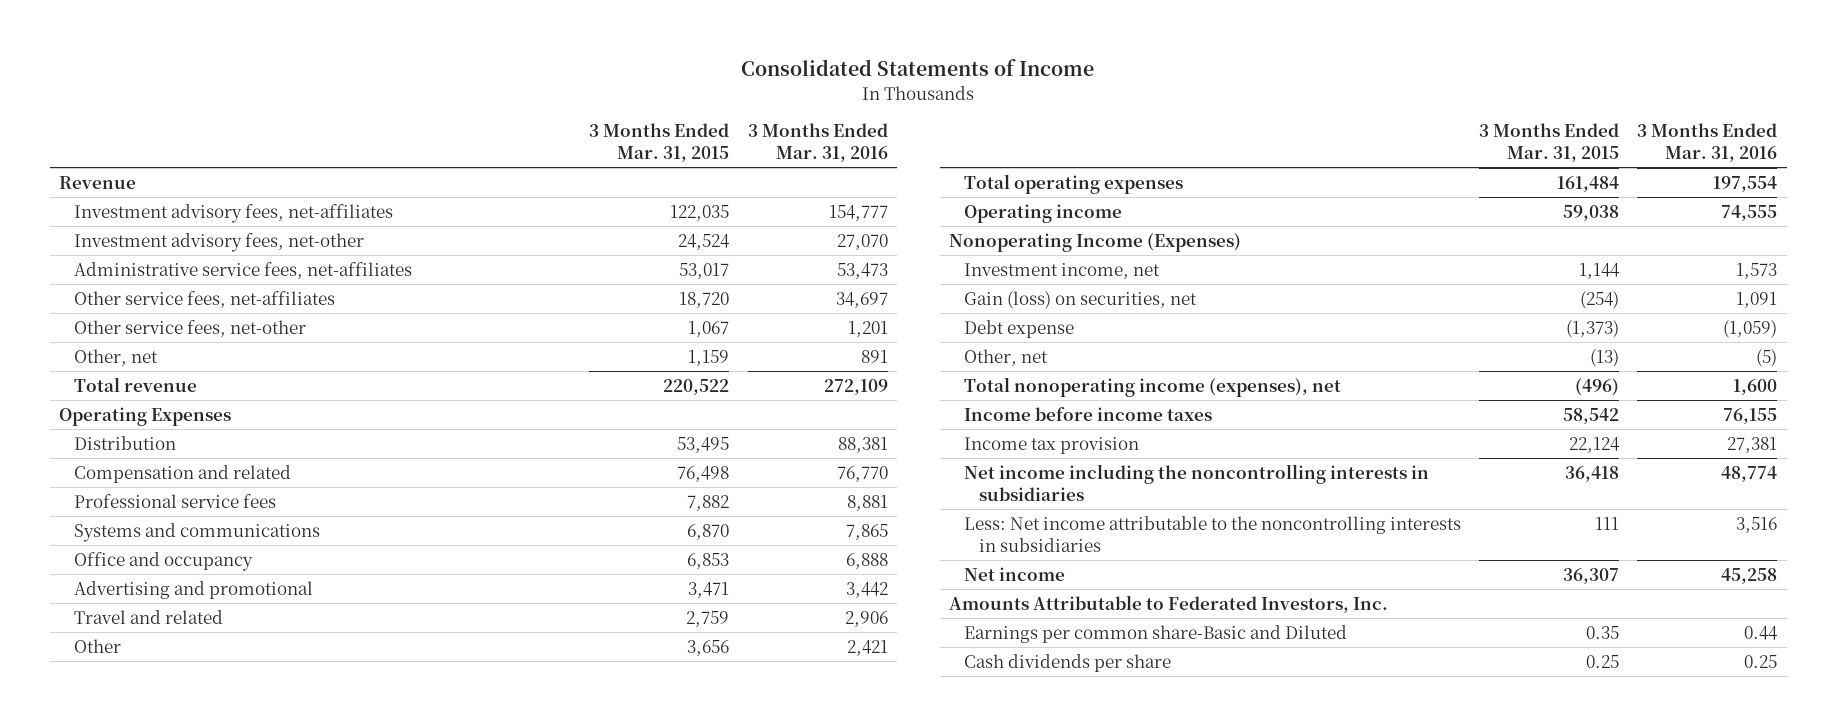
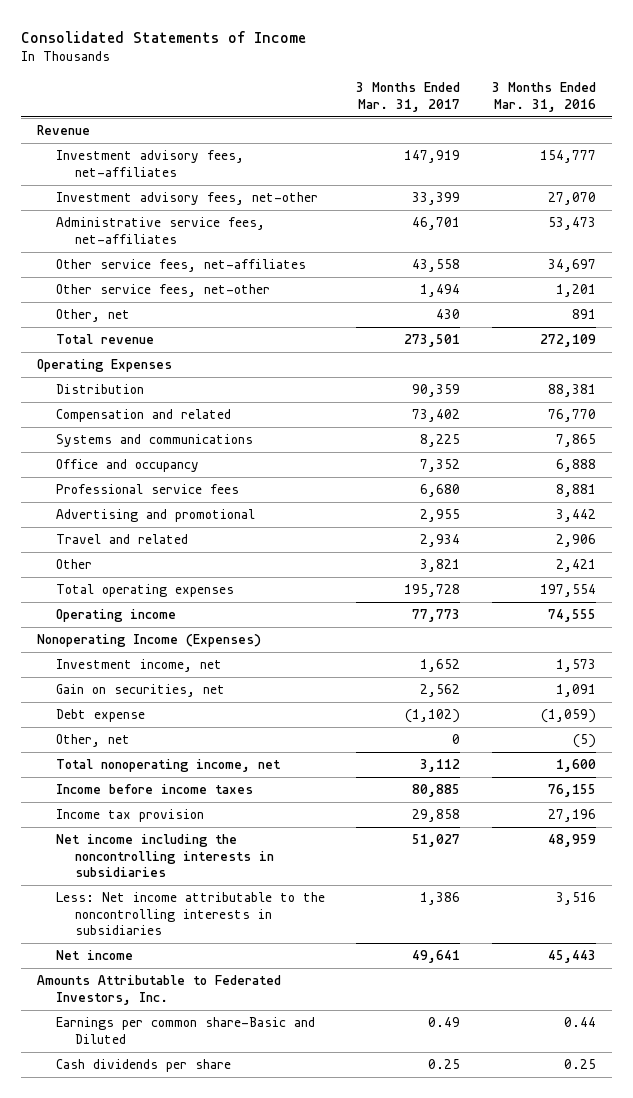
[589,123,730,163] 3 Months Ended Mar. 31, 2015 -> none
none -> [356,82,461,112] 3 Months Ended Mar. 31, 2017
[74,493,277,508] Professional service fees -> [55,484,239,495] Professional service fees
[963,290,1197,309] Gain (loss) on securities, net -> [55,684,225,698] Gain on securities, net
[963,376,1341,397] Total nonoperating income (expenses), net -> [55,759,281,773] Total nonoperating income, net
[1727,436,1778,453] 27,381 -> [547,809,596,823] 27,196
[1721,465,1778,482] 48,774 -> [547,834,596,848] 48,959
[1721,567,1778,584] 45,258 -> [547,950,596,964] 45,443

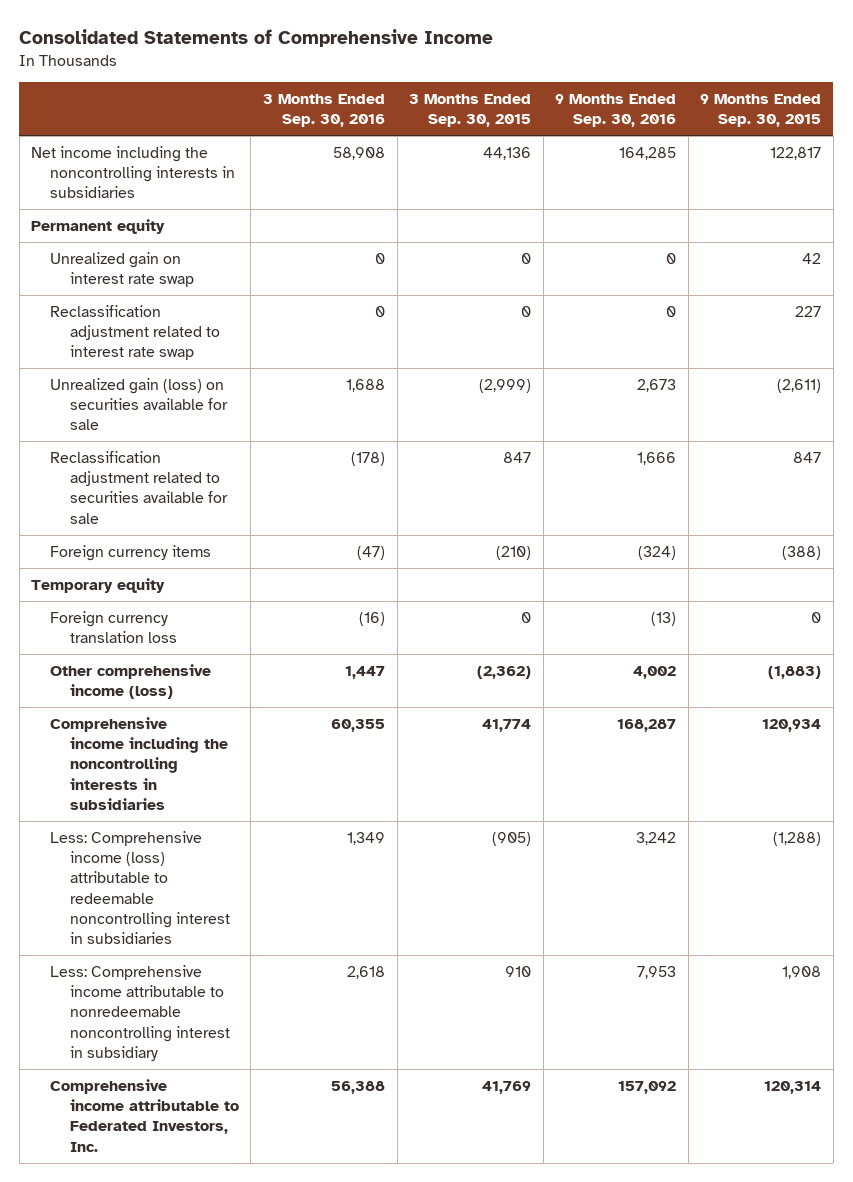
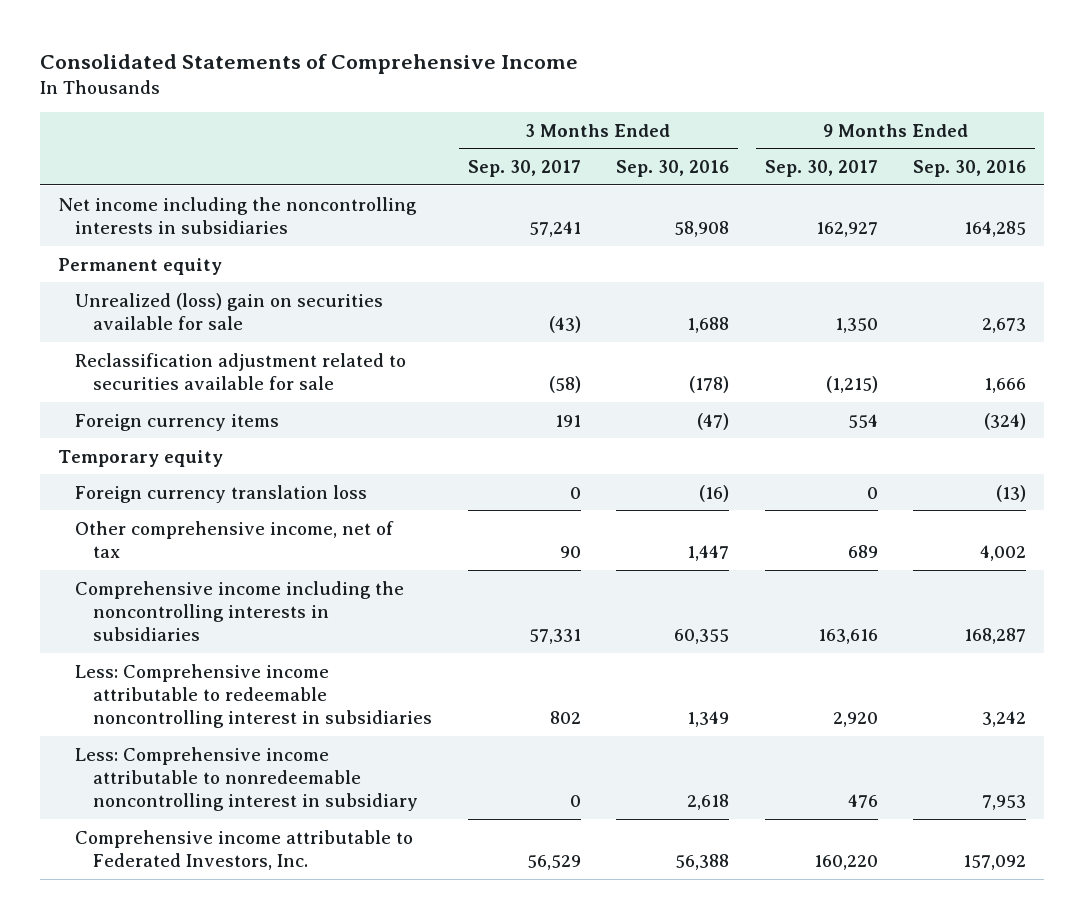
[409,93,532,128] 3 Months Ended Sep. 30, 2015 -> none
[700,93,822,128] 9 Months Ended Sep. 30, 2015 -> none
none -> [467,160,581,178] Sep. 30, 2017
none -> [764,160,878,178] Sep. 30, 2017
[50,251,194,288] Unrealized gain on interest rate swap -> none
[50,304,220,361] Reclassification adjustment related to interest rate swap -> none
[50,377,228,431] Unrealized gain (loss) on securities available for sale -> [75,292,384,330] Unrealized (loss) gain on securities available for sale
[50,663,212,700] Other comprehensive income (loss) -> [75,520,395,558] Other comprehensive income, net of tax
[50,830,230,945] Less: Comprehensive income (loss) attributable to redeemable noncontrolling interest in subsidiaries -> [75,663,433,729] Less: Comprehensive income attributable to redeemable noncontrolling interest in subsidiaries

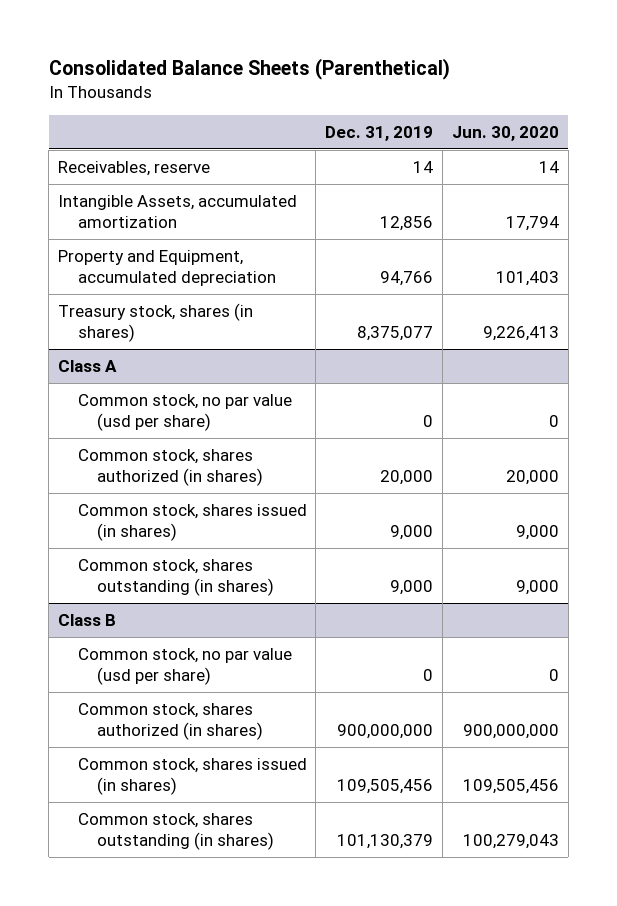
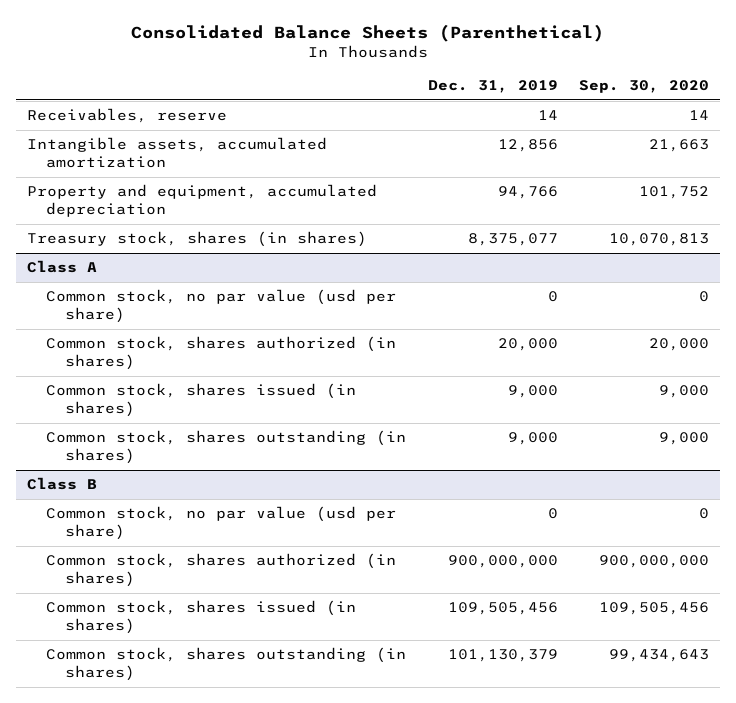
[451,126,559,142] Jun. 30, 2020 -> none
none -> [579,80,710,94] Sep. 30, 2020
[57,194,297,228] Intangible Assets, accumulated amortization -> [26,137,327,169] Intangible assets, accumulated amortization
[57,249,276,286] Property and Equipment, accumulated depreciation -> [26,184,377,218] Property and equipment, accumulated depreciation

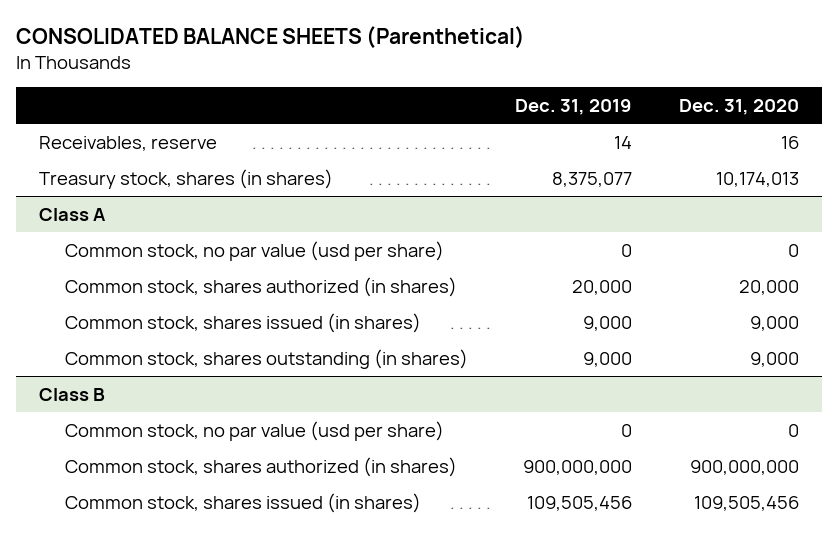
[131,23,605,42] Consolidated Balance Sheets (Parenthetical) -> [15,26,525,49] CONSOLIDATED BALANCE SHEETS (Parenthetical)
[579,80,710,94] Sep. 30, 2020 -> none
none -> [678,98,799,115] Dec. 31, 2020
[26,137,327,169] Intangible assets, accumulated amortization -> none
[26,184,377,218] Property and equipment, accumulated depreciation -> none
[46,647,407,682] Common stock, shares outstanding (in shares) -> none

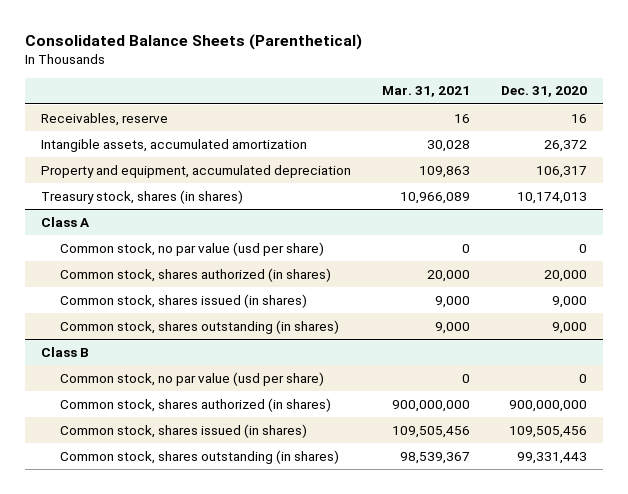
[15,26,525,49] CONSOLIDATED BALANCE SHEETS (Parenthetical) -> [25,34,363,51] Consolidated Balance Sheets (Parenthetical)
[514,98,632,115] Dec. 31, 2019 -> none
none -> [381,86,470,98] Mar. 31, 2021
none -> [40,138,307,152] Intangible assets, accumulated amortization
none -> [40,164,351,178] Property and equipment, accumulated depreciation
none -> [59,449,339,464] Common stock, shares outstanding (in shares)

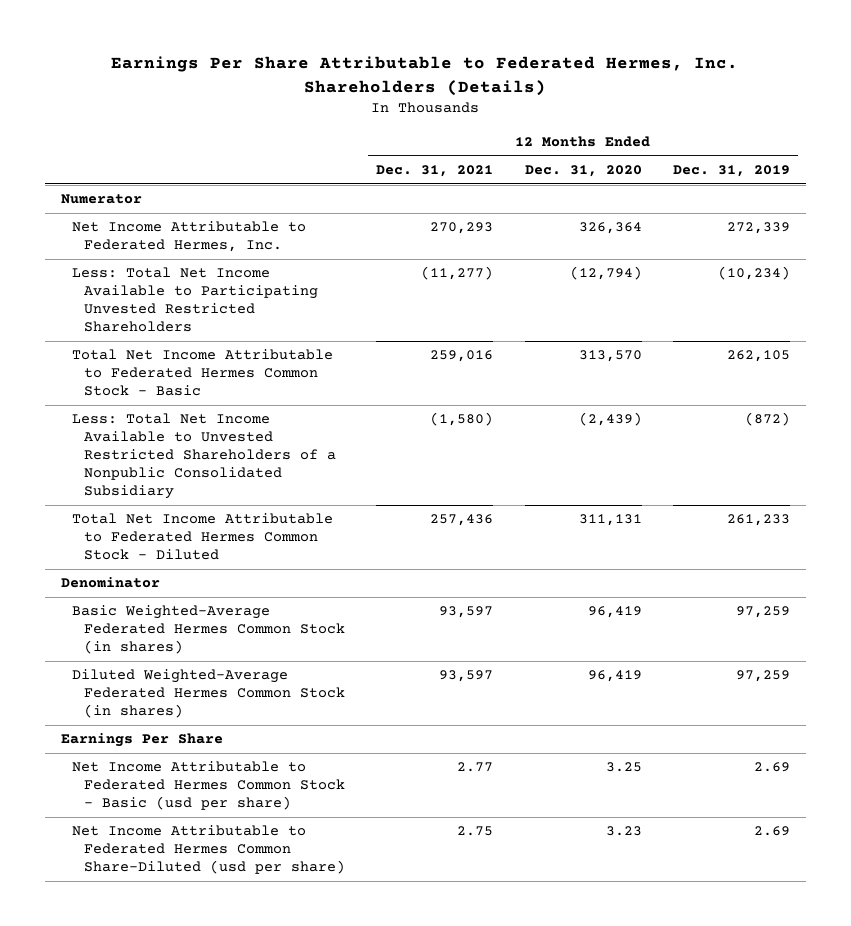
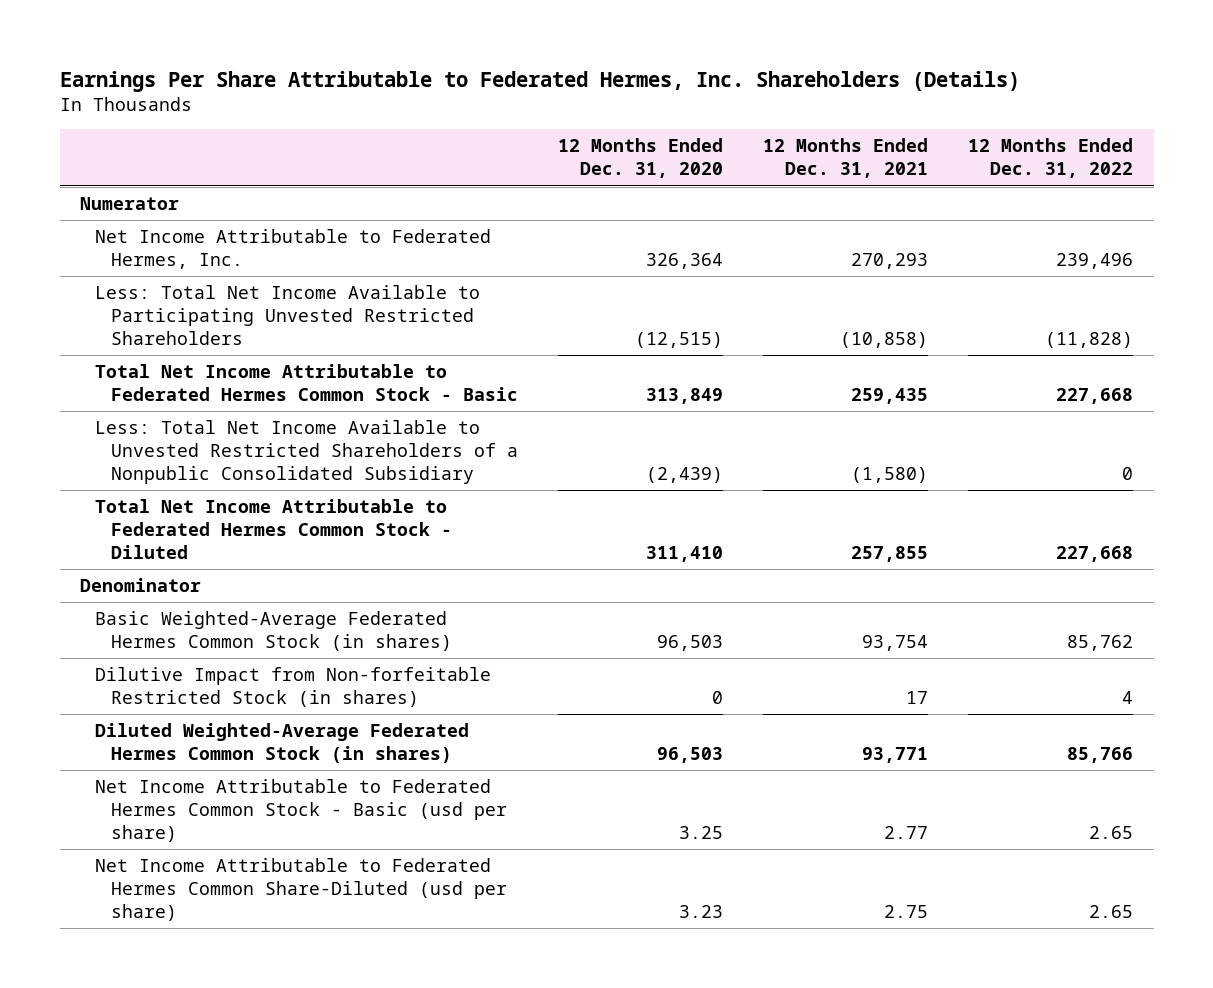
[673,164,791,177] Dec. 31, 2019 -> none
none -> [968,138,1134,179] 12 Months Ended Dec. 31, 2022
[421,266,494,281] (11,277) -> [840,332,929,349] (10,858)
[569,266,642,281] (12,794) -> [635,332,724,349] (12,515)
[430,350,494,363] 259,016 -> [851,388,929,405] 259,435
[578,350,642,363] 313,570 -> [646,388,724,405] 313,849
[430,514,494,527] 257,436 -> [851,546,929,563] 257,855
[578,514,642,527] 311,131 -> [646,546,724,563] 311,410
[60,733,223,748] Earnings Per Share -> none
[439,606,494,619] 93,597 -> [862,635,929,652] 93,754
[587,606,642,619] 96,419 -> [657,635,724,652] 96,503
none -> [95,667,492,708] Dilutive Impact from Non-forfeitable Restricted Stock (in shares)
[439,670,494,683] 93,597 -> [862,747,929,764] 93,771
[587,670,642,683] 96,419 -> [657,747,724,764] 96,503

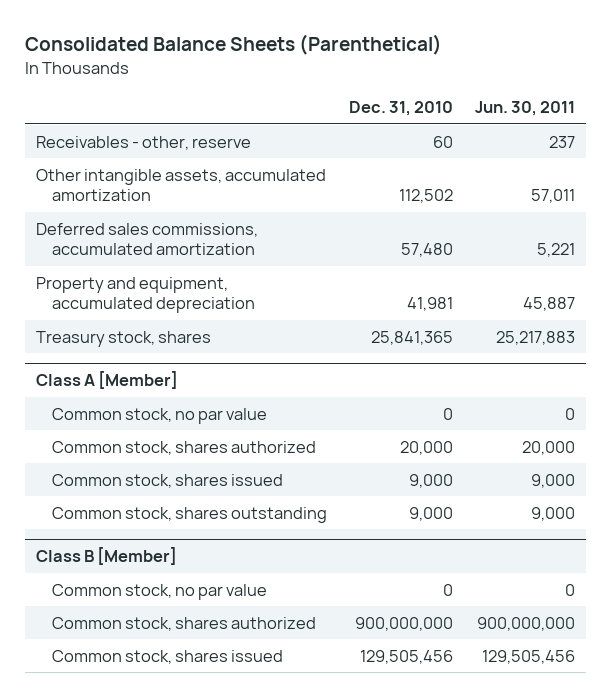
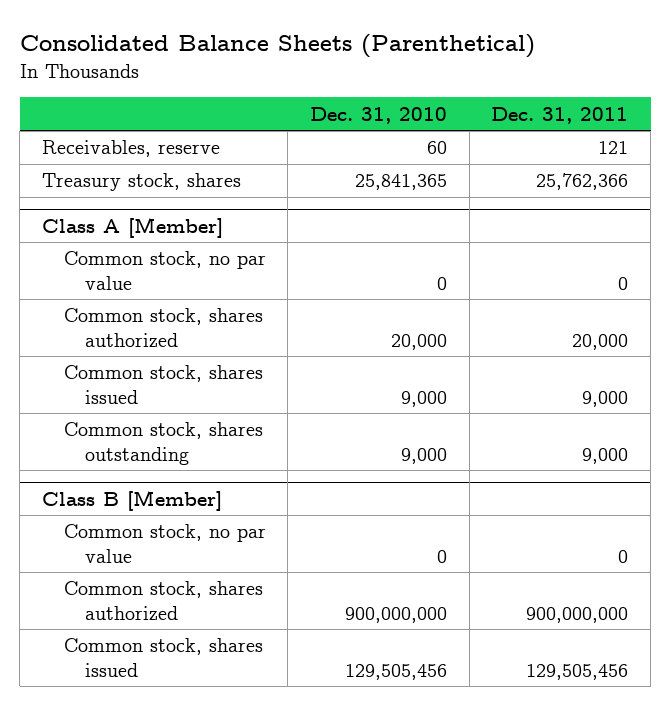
[475,101,576,117] Jun. 30, 2011 -> none
none -> [491,106,629,124] Dec. 31, 2011
[36,168,327,202] Other intangible assets, accumulated amortization -> none
[36,222,259,256] Deferred sales commissions, accumulated amortization -> none
[36,276,255,314] Property and equipment, accumulated depreciation -> none
[36,135,252,150] Receivables - other, reserve -> [42,140,221,158] Receivables, reserve

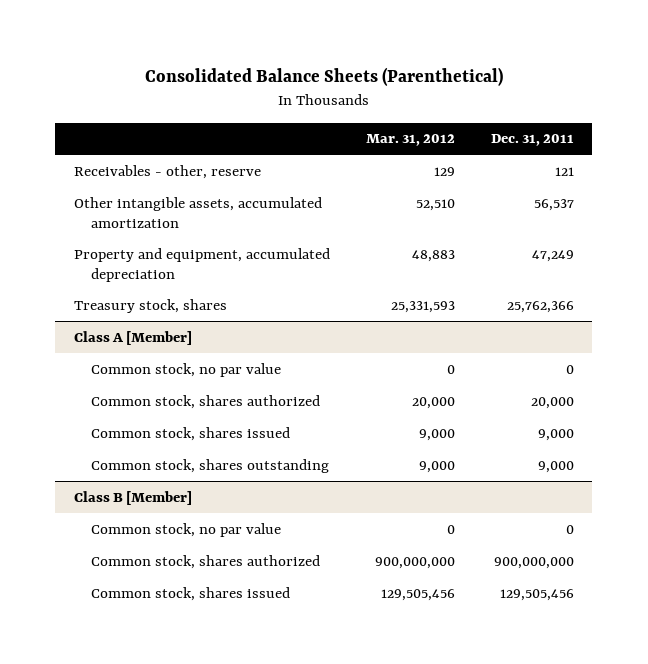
[310,106,448,124] Dec. 31, 2010 -> none
none -> [365,134,455,147] Mar. 31, 2012
[42,140,221,158] Receivables, reserve -> [73,164,261,179] Receivables - other, reserve
none -> [73,196,322,228] Other intangible assets, accumulated amortization
none -> [73,247,330,282] Property and equipment, accumulated depreciation

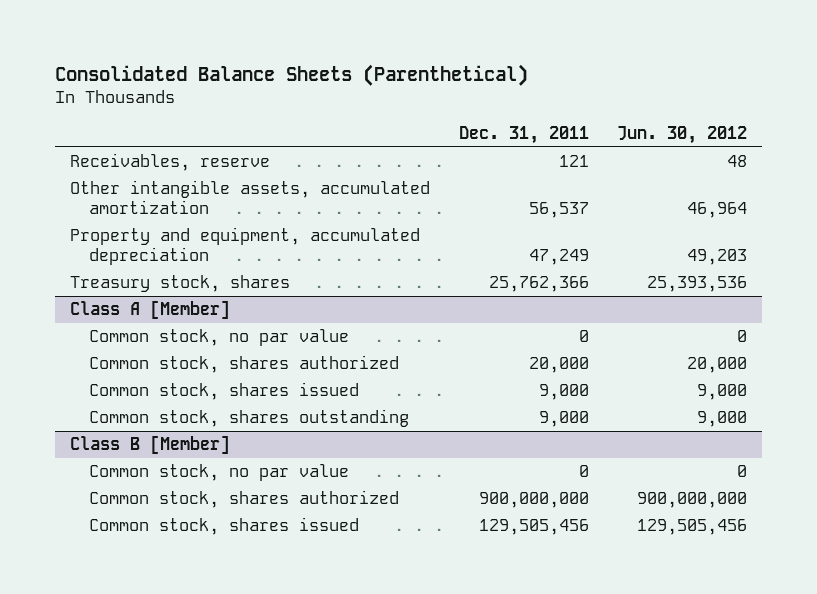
[365,134,455,147] Mar. 31, 2012 -> none
none -> [617,125,748,144] Jun. 30, 2012
[73,164,261,179] Receivables - other, reserve -> [69,153,270,172] Receivables, reserve

